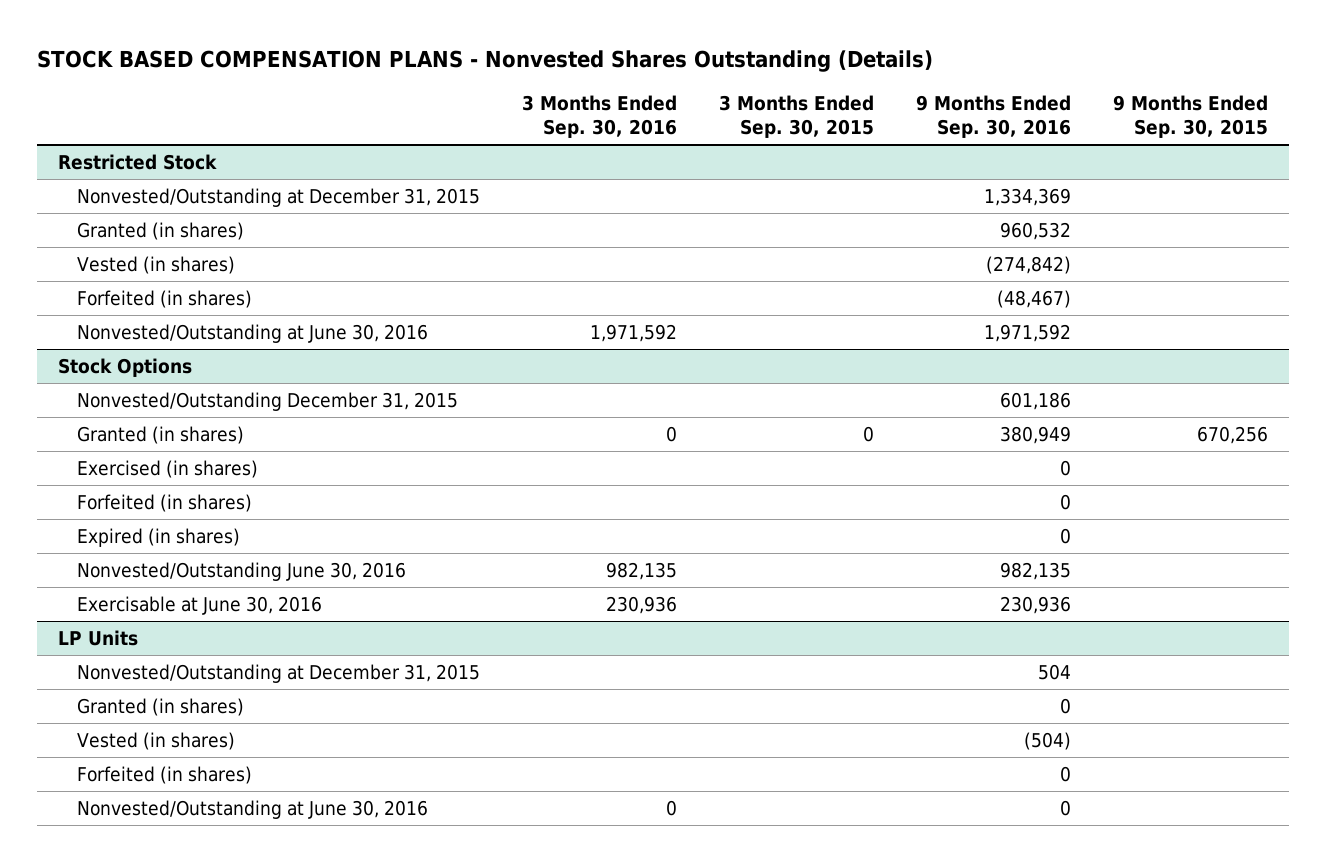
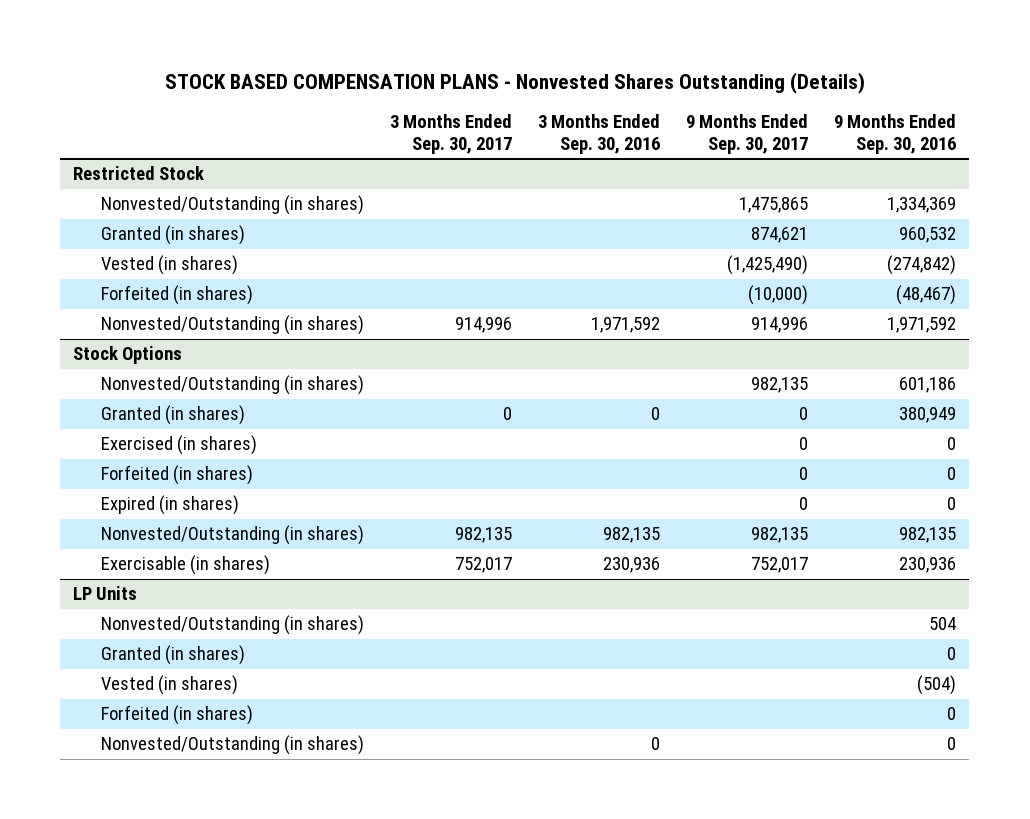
[718,95,874,139] 3 Months Ended Sep. 30, 2015 -> none
[1112,95,1268,139] 9 Months Ended Sep. 30, 2015 -> none
none -> [390,114,513,154] 3 Months Ended Sep. 30, 2017
none -> [686,114,809,154] 9 Months Ended Sep. 30, 2017
[76,187,480,207] Nonvested/Outstanding at December 31, 2015 -> [100,195,364,216] Nonvested/Outstanding (in shares)
[76,323,428,343] Nonvested/Outstanding at June 30, 2016 -> [100,315,364,336] Nonvested/Outstanding (in shares)
[76,391,458,411] Nonvested/Outstanding December 31, 2015 -> [100,375,364,396] Nonvested/Outstanding (in shares)
[76,561,406,581] Nonvested/Outstanding June 30, 2016 -> [100,525,364,546] Nonvested/Outstanding (in shares)
[76,595,322,615] Exercisable at June 30, 2016 -> [100,555,270,576] Exercisable (in shares)
[76,663,480,683] Nonvested/Outstanding at December 31, 2015 -> [100,615,364,636] Nonvested/Outstanding (in shares)
[76,799,428,819] Nonvested/Outstanding at June 30, 2016 -> [100,735,364,756] Nonvested/Outstanding (in shares)

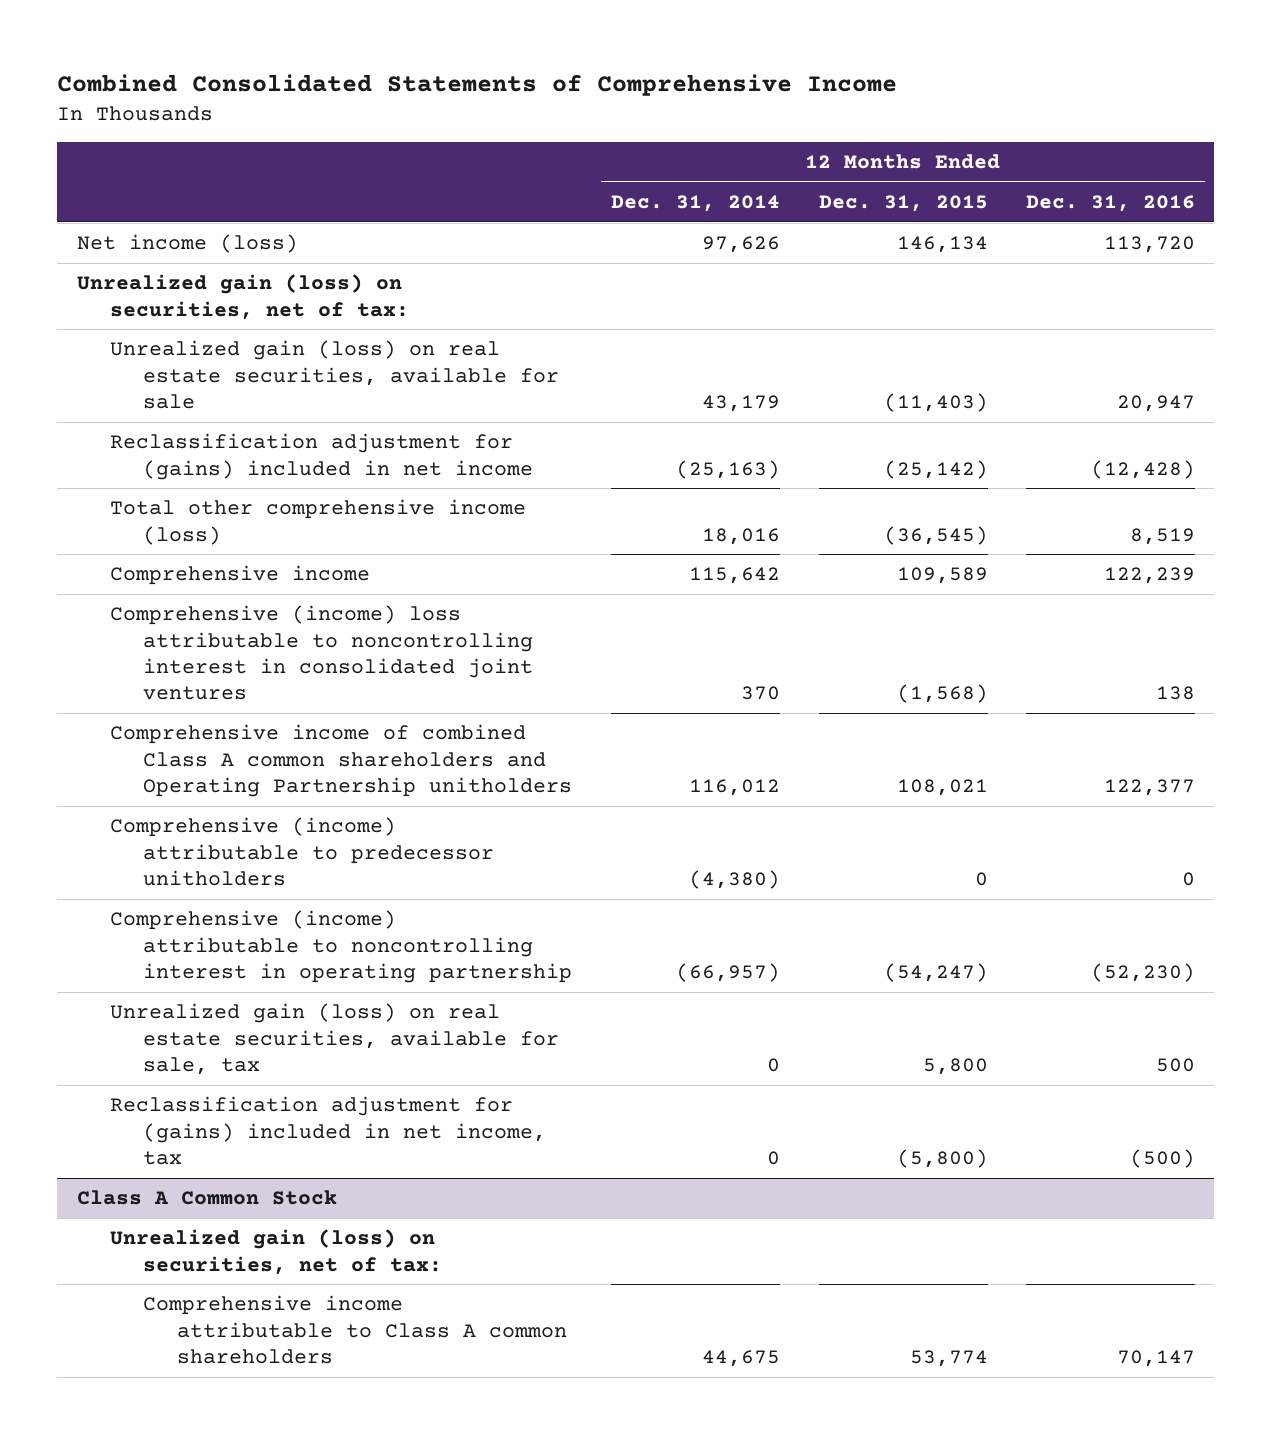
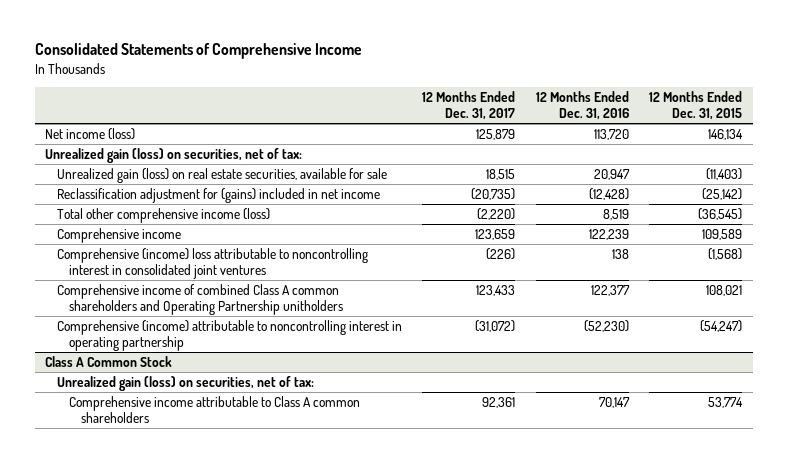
[57,73,898,96] Combined Consolidated Statements of Comprehensive Income -> [34,43,362,60] Consolidated Statements of Comprehensive Income
[611,194,781,212] Dec. 31, 2014 -> none
none -> [422,90,516,121] 12 Months Ended Dec. 31, 2017
[110,817,495,886] Comprehensive (income) attributable to predecessor unitholders -> none
[110,1003,560,1075] Unrealized gain (loss) on real estate securities, available for sale, tax -> none
[110,1096,547,1165] Reclassification adjustment for (gains) included in net income, tax -> none

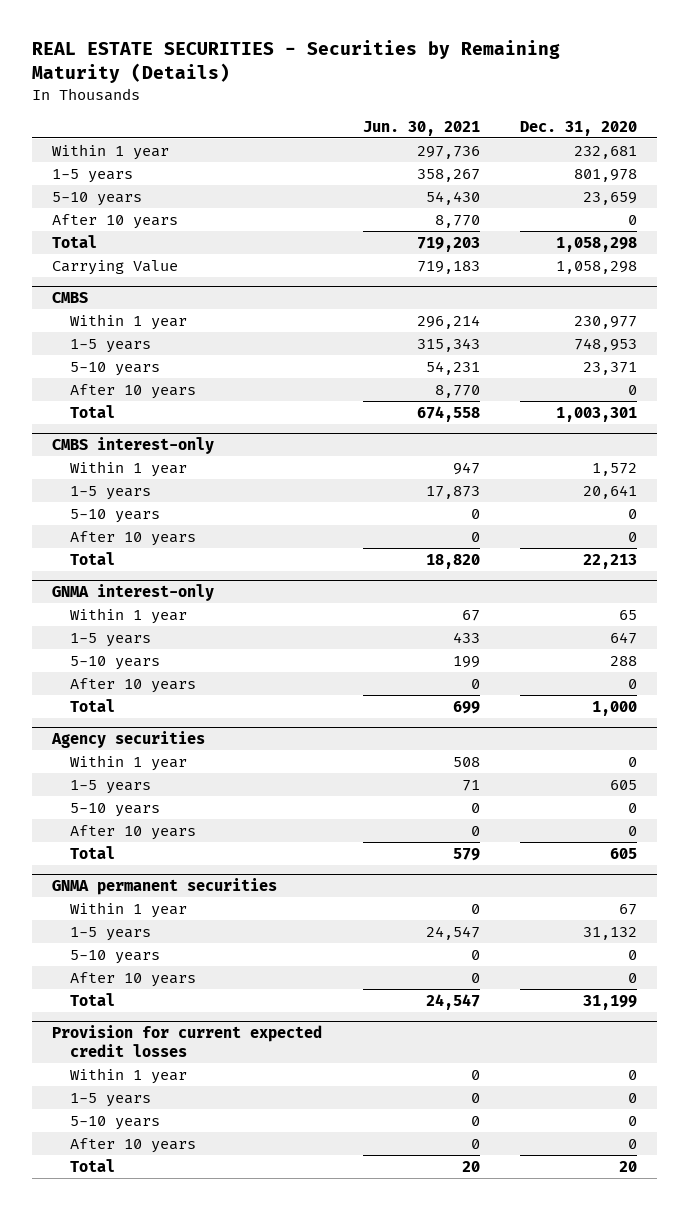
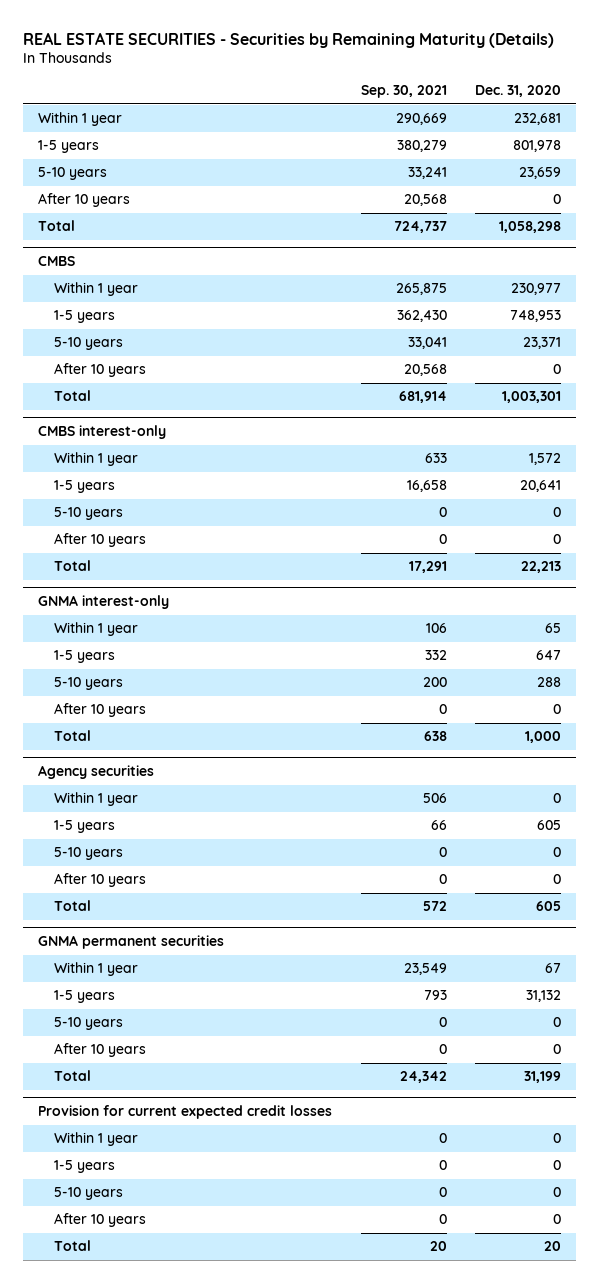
[362,120,480,136] Jun. 30, 2021 -> none
none -> [360,85,447,99] Sep. 30, 2021
[52,259,179,275] Carrying Value -> none

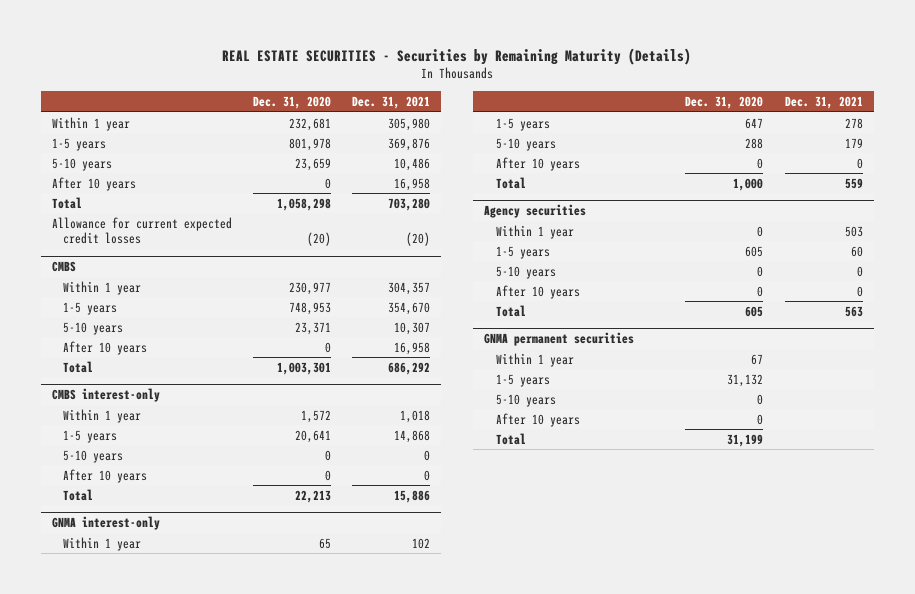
[360,85,447,99] Sep. 30, 2021 -> none
none -> [352,95,431,109] Dec. 31, 2021
none -> [51,216,232,245] Allowance for current expected credit losses
[37,1105,332,1120] Provision for current expected credit losses -> none
[54,1132,139,1147] Within 1 year -> none
[54,1160,116,1174] 1-5 years -> none
[54,1187,124,1201] 5-10 years -> none
[54,1213,147,1228] After 10 years -> none
[54,1240,92,1252] Total -> none

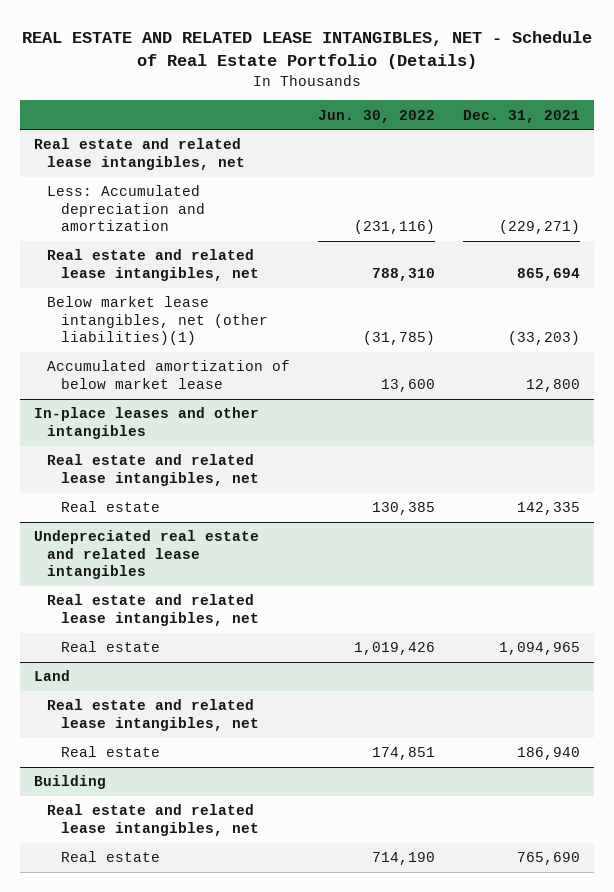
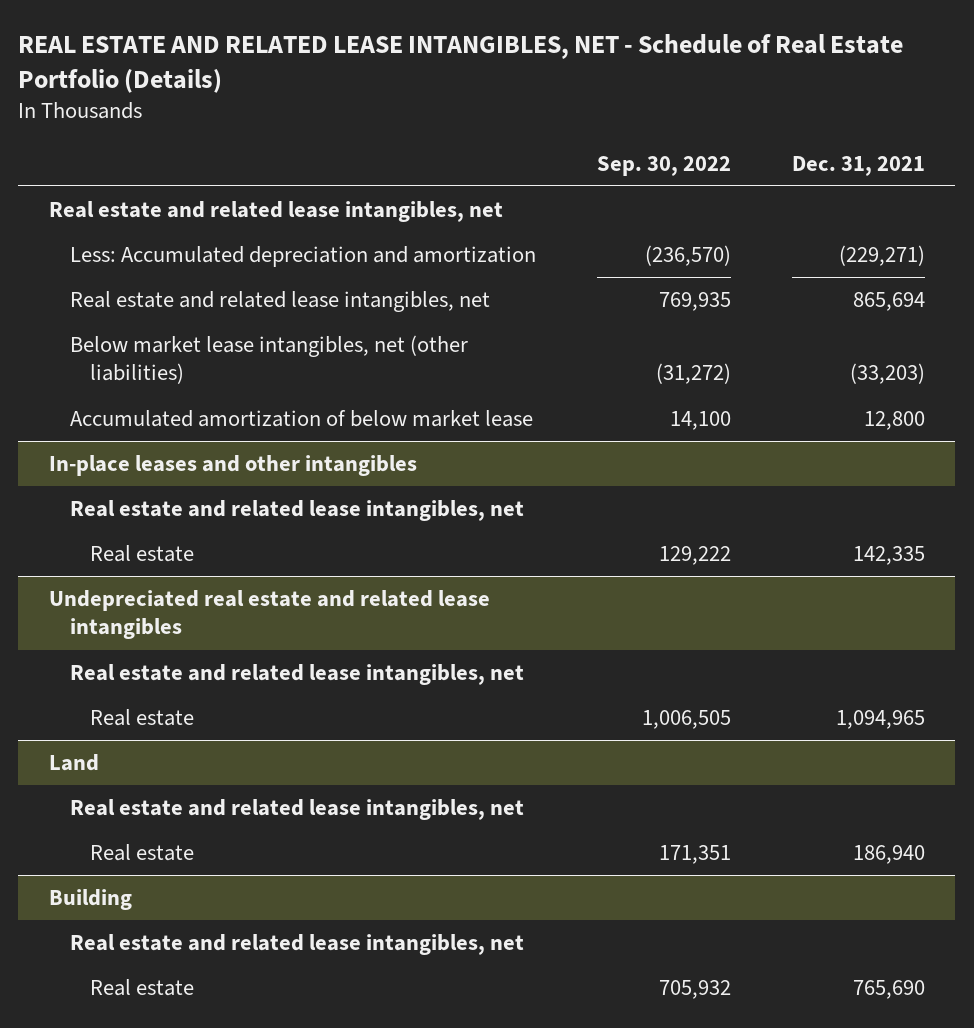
[318,109,436,123] Jun. 30, 2022 -> none
none -> [596,155,731,176] Sep. 30, 2022
[47,296,268,346] Below market lease intangibles, net (other liabilities)(1) -> [69,334,468,385] Below market lease intangibles, net (other liabilities)

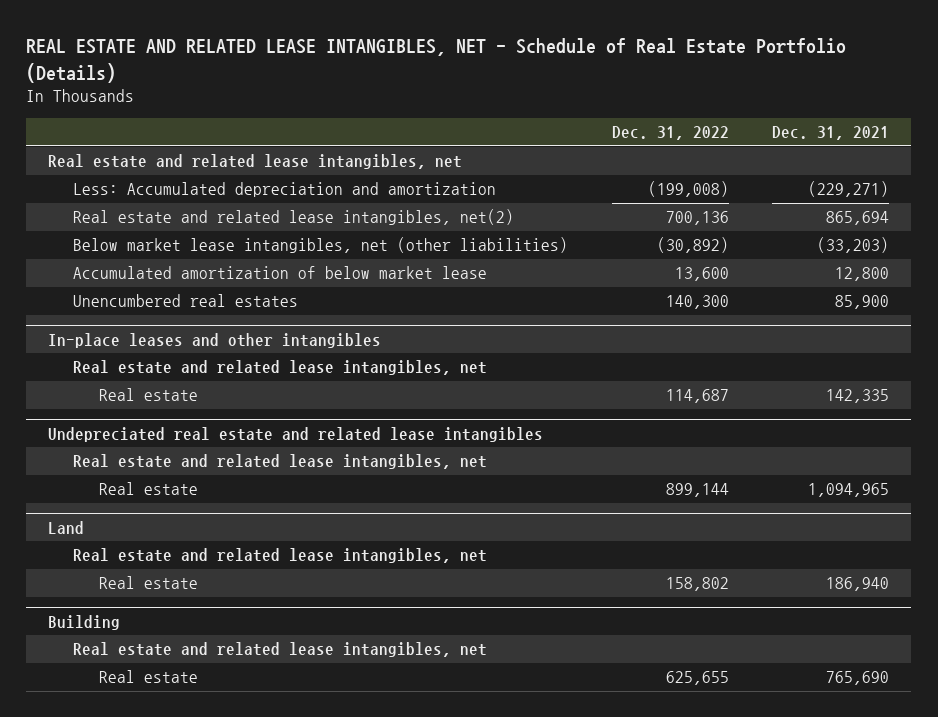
[596,155,731,176] Sep. 30, 2022 -> none
none -> [611,126,729,141] Dec. 31, 2022
[69,290,490,312] Real estate and related lease intangibles, net -> [73,209,515,226] Real estate and related lease intangibles, net(2)
none -> [73,294,299,308] Unencumbered real estates

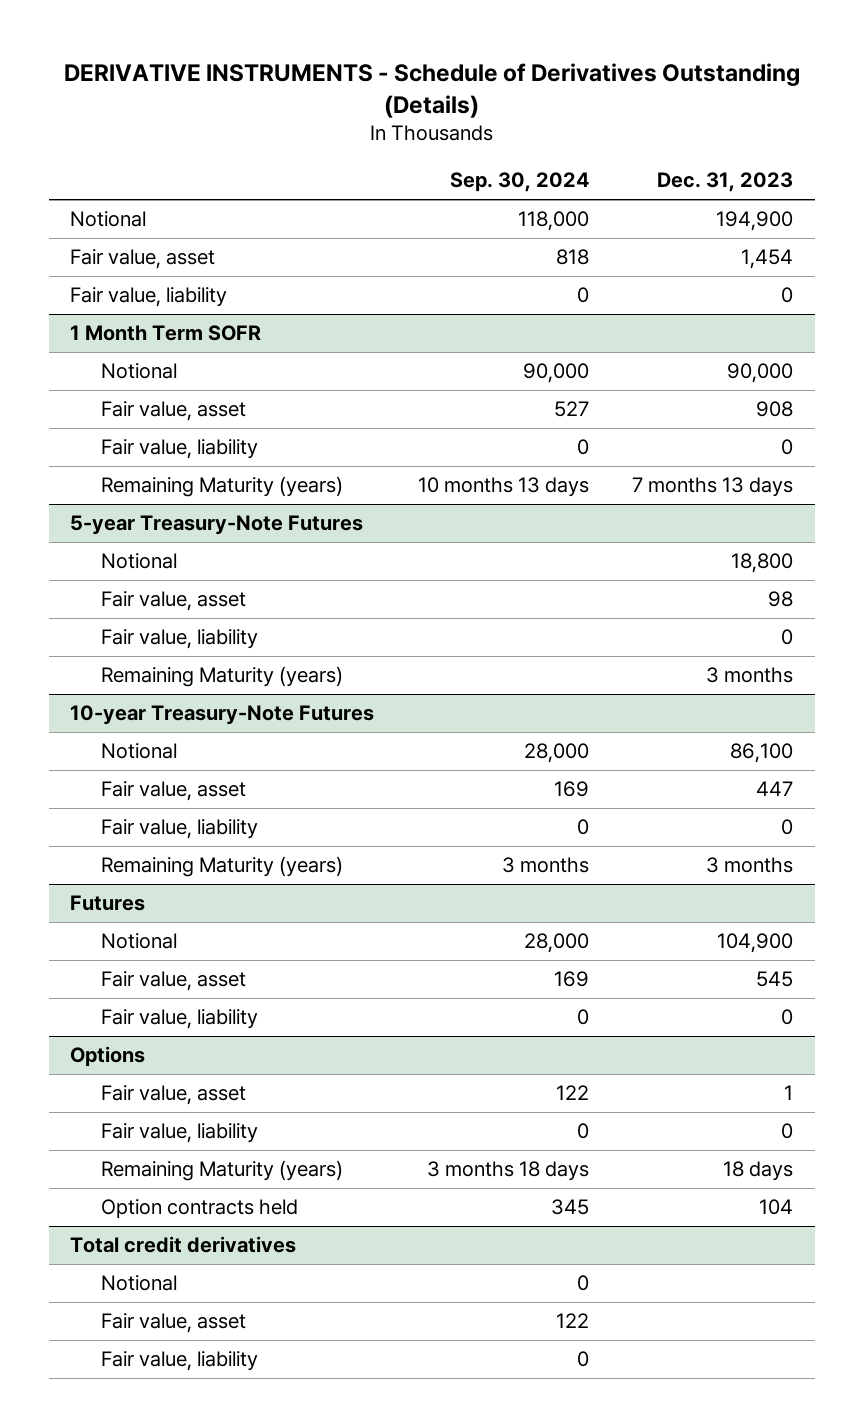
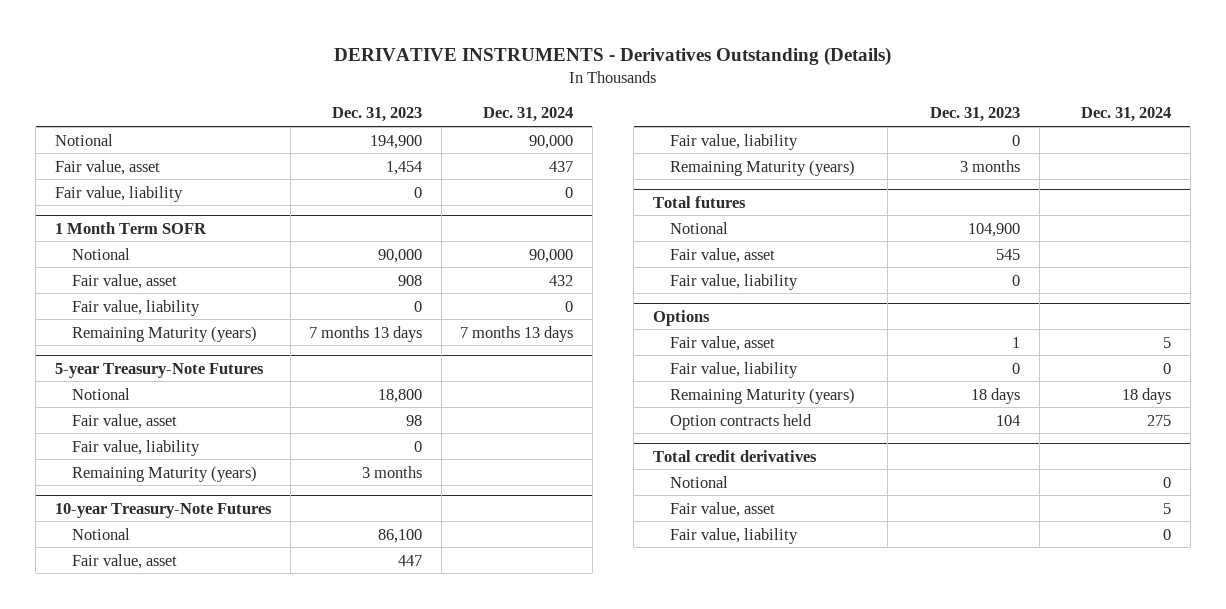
[63,62,800,118] DERIVATIVE INSTRUMENTS - Schedule of Derivatives Outstanding (Details) -> [334,47,892,67] DERIVATIVE INSTRUMENTS - Derivatives Outstanding (Details)
[449,172,589,193] Sep. 30, 2024 -> none
none -> [483,107,574,123] Dec. 31, 2024
[70,895,146,912] Futures -> [652,195,746,208] Total futures

